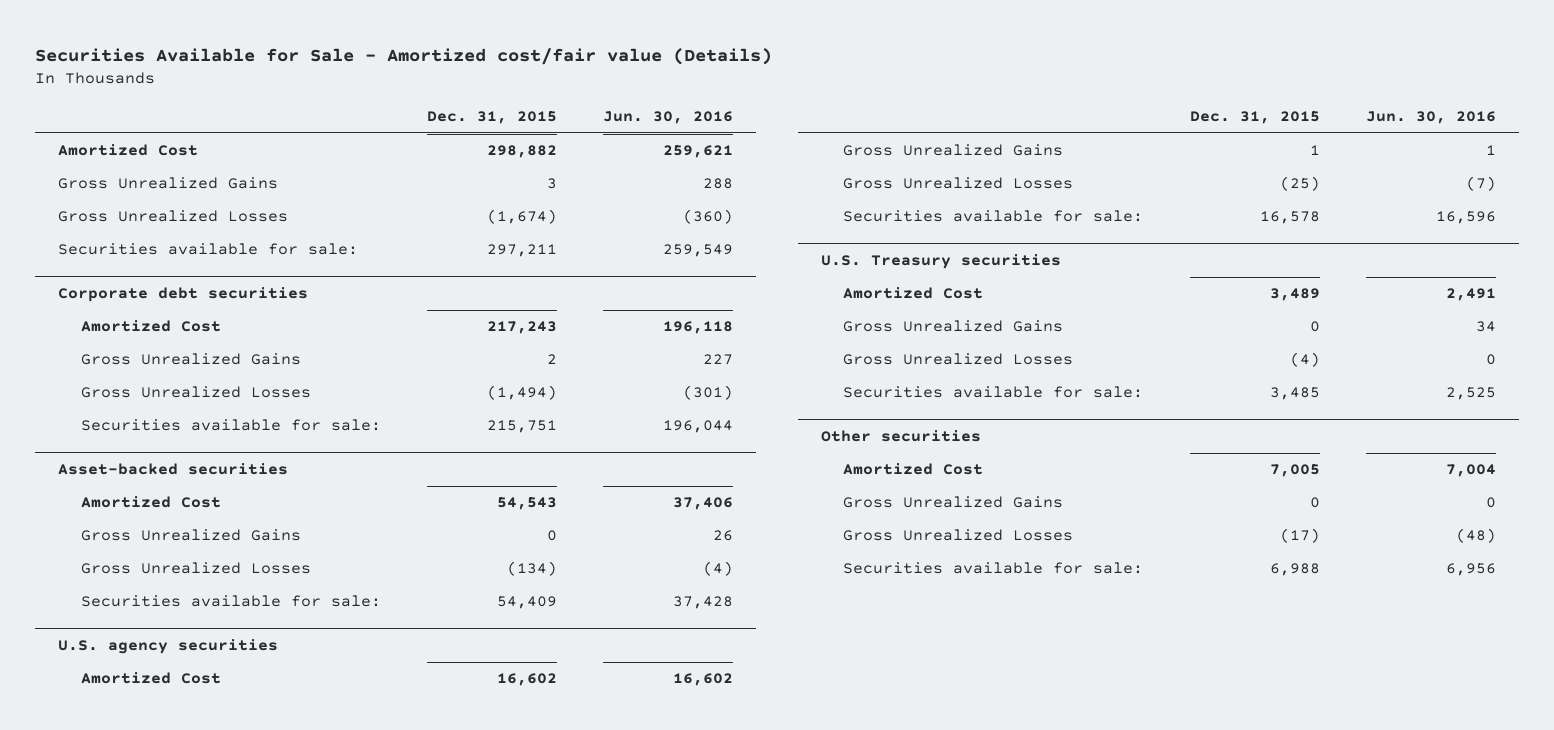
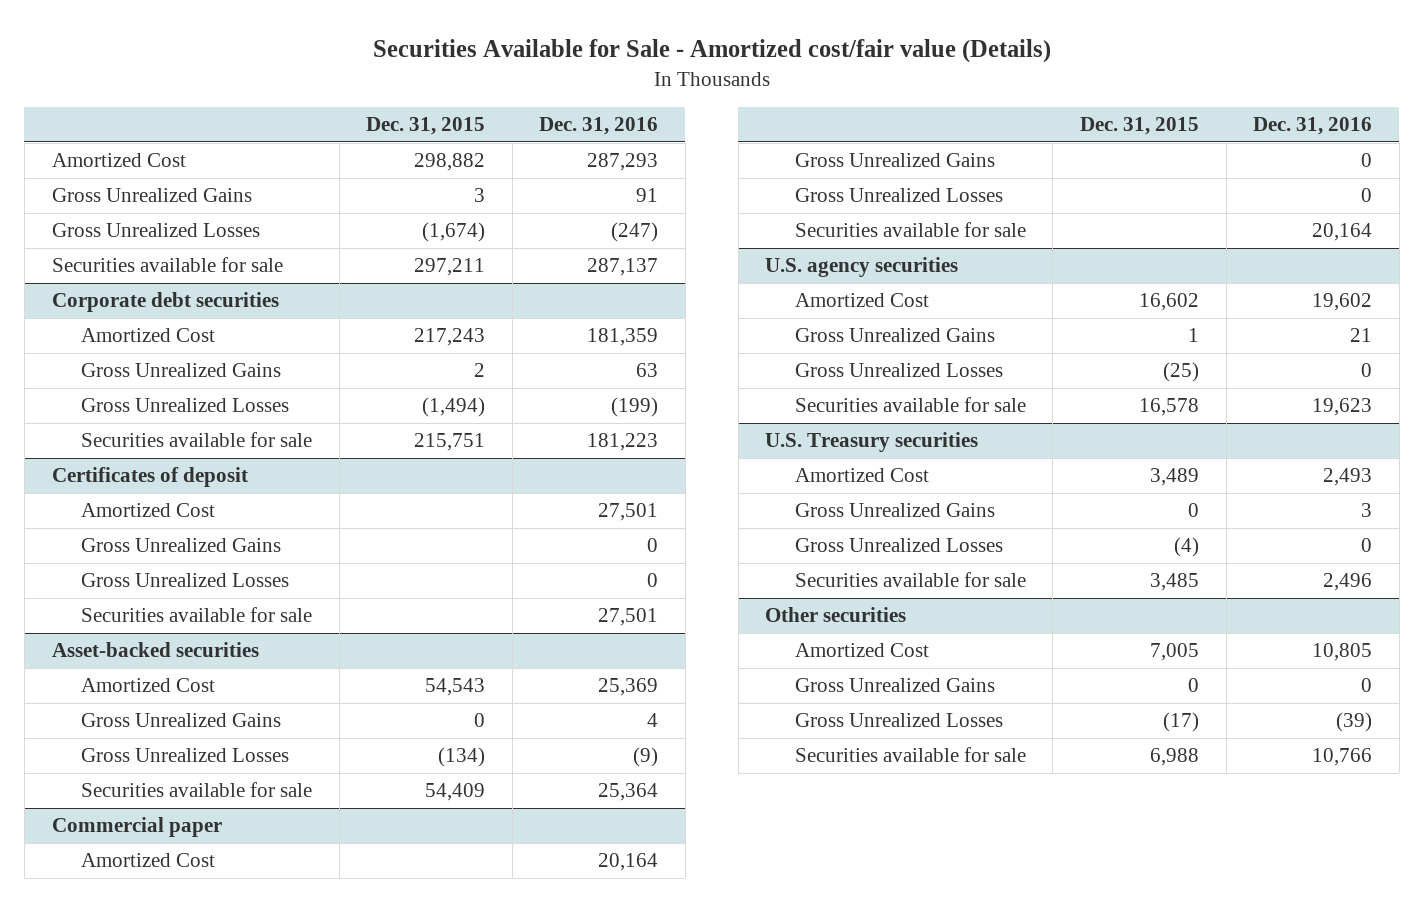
[603,111,734,125] Jun. 30, 2016 -> none
none -> [539,117,659,136] Dec. 31, 2016
[58,243,359,256] Securities available for sale: -> [51,257,283,273] Securities available for sale
[80,419,381,432] Securities available for sale: -> [80,432,312,448] Securities available for sale
none -> [51,467,248,488] Certificates of deposit
none -> [80,503,215,518] Amortized Cost
none -> [80,538,281,553] Gross Unrealized Gains
none -> [80,573,289,588] Gross Unrealized Losses
none -> [80,607,312,623] Securities available for sale
[80,595,381,608] Securities available for sale: -> [80,782,312,798] Securities available for sale
none -> [51,817,222,838] Commercial paper
none -> [80,853,215,868] Amortized Cost
none -> [794,153,995,168] Gross Unrealized Gains
none -> [794,188,1003,203] Gross Unrealized Losses
none -> [794,222,1026,238] Securities available for sale
[843,210,1144,223] Securities available for sale: -> [794,397,1026,413] Securities available for sale
[843,386,1144,399] Securities available for sale: -> [794,572,1026,588] Securities available for sale
[843,562,1144,575] Securities available for sale: -> [794,747,1026,763] Securities available for sale

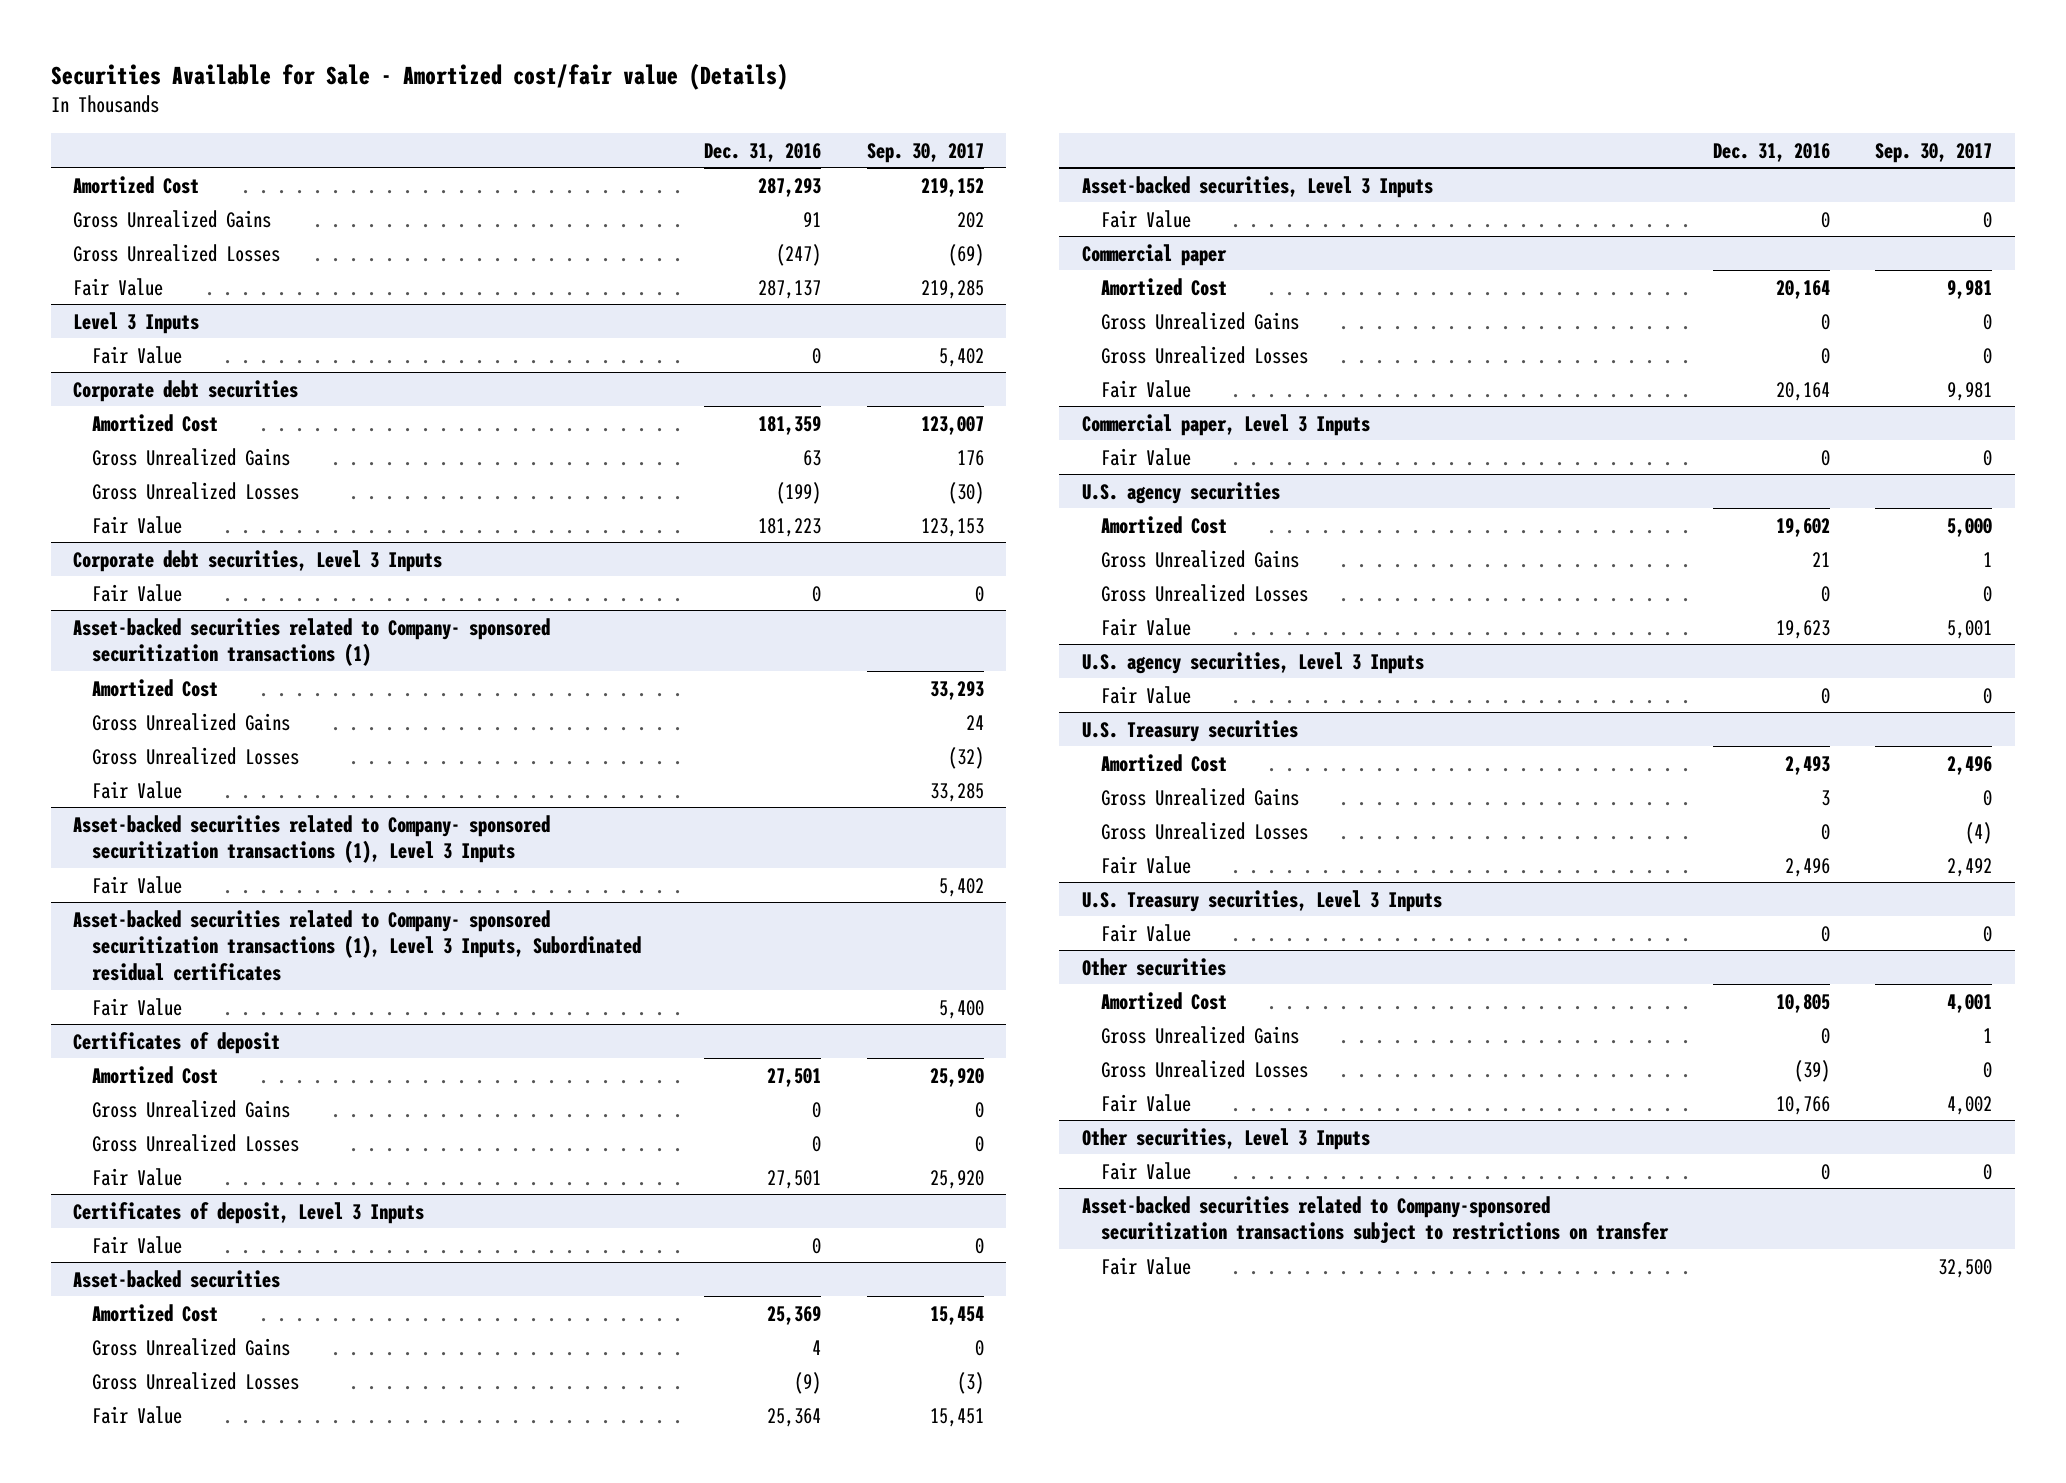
[366,117,486,136] Dec. 31, 2015 -> none
none -> [866,142,984,163] Sep. 30, 2017
[51,257,283,273] Securities available for sale -> [73,277,164,296] Fair Value
none -> [73,311,200,334] Level 3 Inputs
none -> [92,345,183,364] Fair Value
[80,432,312,448] Securities available for sale -> [92,515,183,534] Fair Value
none -> [73,549,443,572] Corporate debt securities, Level 3 Inputs
none -> [92,583,183,602] Fair Value
none -> [73,617,551,667] Asset-backed securities related to Company- sponsored securitization transactions (1)
none -> [92,678,219,697] Amortized Cost
none -> [92,712,291,731] Gross Unrealized Gains
none -> [92,746,300,765] Gross Unrealized Losses
none -> [92,780,183,799] Fair Value
none -> [73,814,551,864] Asset-backed securities related to Company- sponsored securitization transactions (1), Level 3 Inputs
none -> [92,875,183,894] Fair Value
none -> [73,909,642,981] Asset-backed securities related to Company- sponsored securitization transactions (1), Level 3 Inputs, Subordinated residual certificates
none -> [92,997,183,1016] Fair Value
[80,607,312,623] Securities available for sale -> [92,1167,183,1186] Fair Value
none -> [73,1201,425,1224] Certificates of deposit, Level 3 Inputs
none -> [92,1235,183,1254] Fair Value
[80,782,312,798] Securities available for sale -> [92,1405,183,1424] Fair Value
none -> [1081,175,1433,198] Asset-backed securities, Level 3 Inputs
none -> [1100,209,1191,228] Fair Value
[794,222,1026,238] Securities available for sale -> [1100,379,1191,398] Fair Value
none -> [1081,413,1370,436] Commercial paper, Level 3 Inputs
none -> [1100,447,1191,466] Fair Value
[794,397,1026,413] Securities available for sale -> [1100,617,1191,636] Fair Value
none -> [1081,651,1424,674] U.S. agency securities, Level 3 Inputs
none -> [1100,685,1191,704] Fair Value
[794,572,1026,588] Securities available for sale -> [1100,855,1191,874] Fair Value
none -> [1081,889,1442,912] U.S. Treasury securities, Level 3 Inputs
none -> [1100,923,1191,942] Fair Value
[794,747,1026,763] Securities available for sale -> [1100,1093,1191,1112] Fair Value
none -> [1081,1127,1370,1150] Other securities, Level 3 Inputs
none -> [1100,1161,1191,1180] Fair Value
none -> [1081,1195,1669,1245] Asset-backed securities related to Company-sponsored securitization transactions subject to restrictions on transfer
none -> [1100,1256,1191,1275] Fair Value

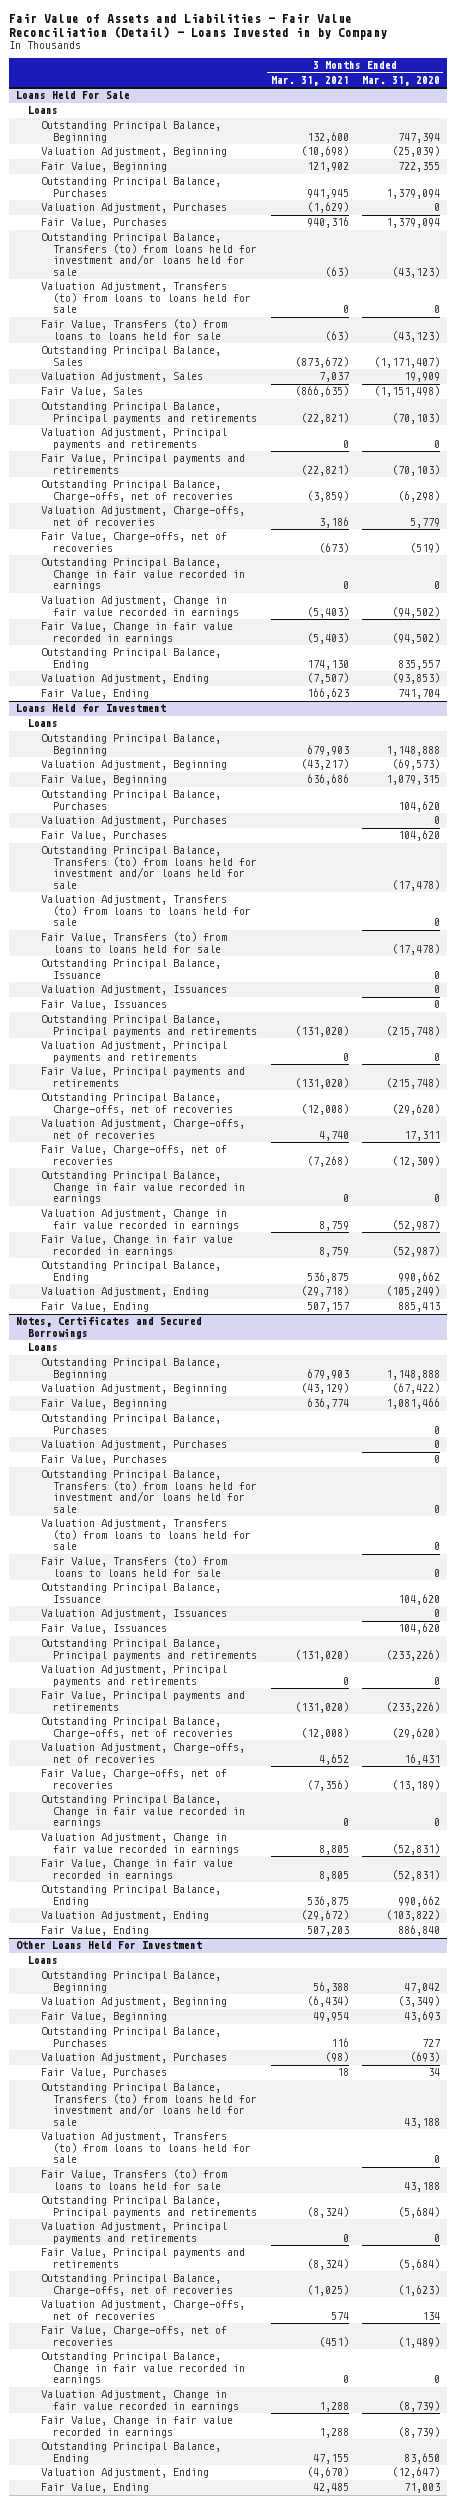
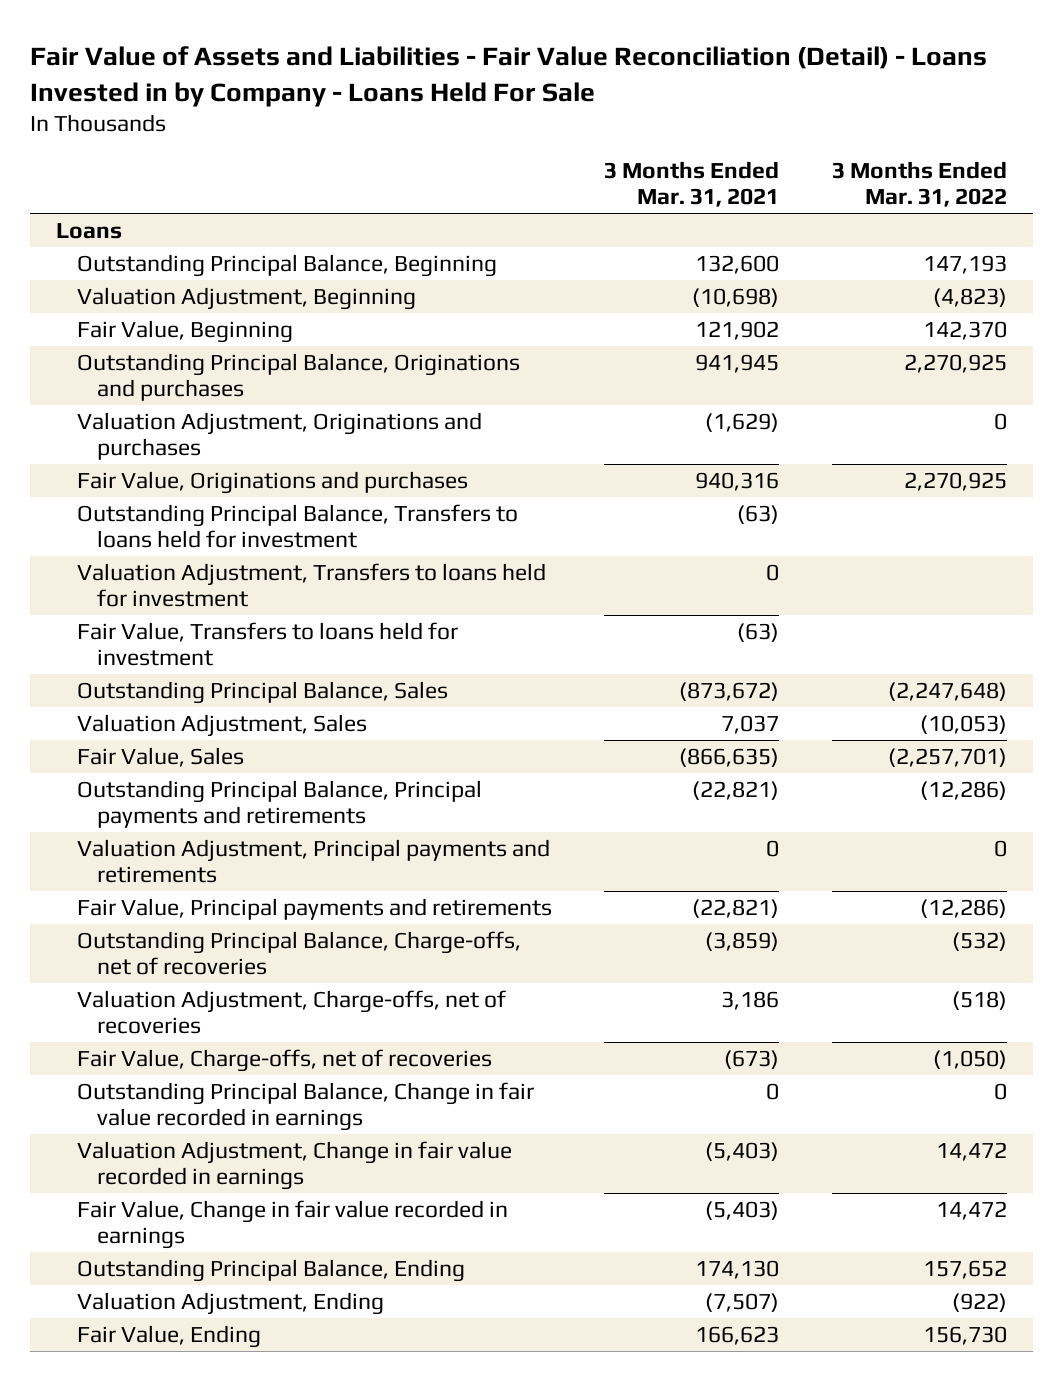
[9,13,388,41] Fair Value of Assets and Liabilities - Fair Value Reconciliation (Detail) - Loans Invested in by Company -> [29,46,987,107] Fair Value of Assets and Liabilities - Fair Value Reconciliation (Detail) - Loans Invested in by Company - Loans Held For Sale
[361,76,440,87] Mar. 31, 2020 -> none
none -> [831,161,1007,208] 3 Months Ended Mar. 31, 2022
[16,91,131,100] Loans Held For Sale -> none
[40,177,221,197] Outstanding Principal Balance, Purchases -> [76,352,520,402] Outstanding Principal Balance, Originations and purchases
[40,203,227,214] Valuation Adjustment, Purchases -> [76,411,482,461] Valuation Adjustment, Originations and purchases
[40,218,167,229] Fair Value, Purchases -> [76,470,468,494] Fair Value, Originations and purchases
[40,233,258,276] Outstanding Principal Balance, Transfers (to) from loans held for investment and/or loans held for sale -> [76,503,518,549] Outstanding Principal Balance, Transfers to loans held for investment
[40,282,252,314] Valuation Adjustment, Transfers (to) from loans to loans held for sale -> [76,562,546,608] Valuation Adjustment, Transfers to loans held for investment
[40,319,227,340] Fair Value, Transfers (to) from loans to loans held for sale -> [76,621,458,667] Fair Value, Transfers to loans held for investment
[16,704,167,713] Loans Held for Investment -> none
[28,719,59,728] Loans -> none
[40,734,221,756] Outstanding Principal Balance, Beginning -> none
[40,760,227,771] Valuation Adjustment, Beginning -> none
[40,775,167,786] Fair Value, Beginning -> none
[40,790,221,810] Outstanding Principal Balance, Purchases -> none
[40,816,227,827] Valuation Adjustment, Purchases -> none
[40,831,167,842] Fair Value, Purchases -> none
[40,846,258,889] Outstanding Principal Balance, Transfers (to) from loans held for investment and/or loans held for sale -> none
[40,895,252,927] Valuation Adjustment, Transfers (to) from loans to loans held for sale -> none
[40,932,227,953] Fair Value, Transfers (to) from loans to loans held for sale -> none
[40,959,221,979] Outstanding Principal Balance, Issuance -> none
[40,985,227,996] Valuation Adjustment, Issuances -> none
[40,1000,167,1011] Fair Value, Issuances -> none
[40,1015,258,1037] Outstanding Principal Balance, Principal payments and retirements -> none
[40,1041,227,1063] Valuation Adjustment, Principal payments and retirements -> none
[40,1067,245,1087] Fair Value, Principal payments and retirements -> none
[40,1093,234,1115] Outstanding Principal Balance, Charge-offs, net of recoveries -> none
[40,1119,245,1139] Valuation Adjustment, Charge-offs, net of recoveries -> none
[40,1145,227,1165] Fair Value, Charge-offs, net of recoveries -> none
[40,1171,246,1205] Outstanding Principal Balance, Change in fair value recorded in earnings -> none
[40,1209,240,1231] Valuation Adjustment, Change in fair value recorded in earnings -> none
[40,1235,233,1257] Fair Value, Change in fair value recorded in earnings -> none
[40,1261,221,1283] Outstanding Principal Balance, Ending -> none
[40,1287,209,1298] Valuation Adjustment, Ending -> none
[40,1302,149,1313] Fair Value, Ending -> none
[16,1316,203,1339] Notes, Certificates and Secured Borrowings -> none
[28,1343,59,1352] Loans -> none
[40,1358,221,1380] Outstanding Principal Balance, Beginning -> none
[40,1384,227,1395] Valuation Adjustment, Beginning -> none
[40,1399,167,1410] Fair Value, Beginning -> none
[40,1414,221,1434] Outstanding Principal Balance, Purchases -> none
[40,1440,227,1451] Valuation Adjustment, Purchases -> none
[40,1455,167,1466] Fair Value, Purchases -> none
[40,1470,258,1513] Outstanding Principal Balance, Transfers (to) from loans held for investment and/or loans held for sale -> none
[40,1519,252,1551] Valuation Adjustment, Transfers (to) from loans to loans held for sale -> none
[40,1556,227,1577] Fair Value, Transfers (to) from loans to loans held for sale -> none
[40,1583,221,1603] Outstanding Principal Balance, Issuance -> none
[40,1609,227,1620] Valuation Adjustment, Issuances -> none
[40,1624,167,1635] Fair Value, Issuances -> none
[40,1639,258,1661] Outstanding Principal Balance, Principal payments and retirements -> none
[40,1665,227,1687] Valuation Adjustment, Principal payments and retirements -> none
[40,1691,245,1711] Fair Value, Principal payments and retirements -> none
[40,1717,234,1739] Outstanding Principal Balance, Charge-offs, net of recoveries -> none
[40,1743,245,1763] Valuation Adjustment, Charge-offs, net of recoveries -> none
[40,1769,227,1789] Fair Value, Charge-offs, net of recoveries -> none
[40,1795,246,1829] Outstanding Principal Balance, Change in fair value recorded in earnings -> none
[40,1833,240,1855] Valuation Adjustment, Change in fair value recorded in earnings -> none
[40,1859,233,1881] Fair Value, Change in fair value recorded in earnings -> none
[40,1885,221,1907] Outstanding Principal Balance, Ending -> none
[40,1911,209,1922] Valuation Adjustment, Ending -> none
[40,1926,149,1937] Fair Value, Ending -> none
[16,1941,203,1950] Other Loans Held For Investment -> none
[28,1956,59,1965] Loans -> none
[40,1971,221,1993] Outstanding Principal Balance, Beginning -> none
[40,1997,227,2008] Valuation Adjustment, Beginning -> none
[40,2012,167,2023] Fair Value, Beginning -> none
[40,2027,221,2047] Outstanding Principal Balance, Purchases -> none
[40,2053,227,2064] Valuation Adjustment, Purchases -> none
[40,2068,167,2079] Fair Value, Purchases -> none
[40,2083,258,2126] Outstanding Principal Balance, Transfers (to) from loans held for investment and/or loans held for sale -> none
[40,2132,252,2164] Valuation Adjustment, Transfers (to) from loans to loans held for sale -> none
[40,2169,227,2190] Fair Value, Transfers (to) from loans to loans held for sale -> none
[40,2196,258,2218] Outstanding Principal Balance, Principal payments and retirements -> none
[40,2222,227,2244] Valuation Adjustment, Principal payments and retirements -> none
[40,2248,245,2268] Fair Value, Principal payments and retirements -> none
[40,2274,234,2296] Outstanding Principal Balance, Charge-offs, net of recoveries -> none
[40,2300,245,2320] Valuation Adjustment, Charge-offs, net of recoveries -> none
[40,2326,227,2346] Fair Value, Charge-offs, net of recoveries -> none
[40,2352,246,2386] Outstanding Principal Balance, Change in fair value recorded in earnings -> none
[40,2390,240,2412] Valuation Adjustment, Change in fair value recorded in earnings -> none
[40,2416,233,2438] Fair Value, Change in fair value recorded in earnings -> none
[40,2442,221,2464] Outstanding Principal Balance, Ending -> none
[40,2468,209,2479] Valuation Adjustment, Ending -> none
[40,2483,149,2494] Fair Value, Ending -> none

